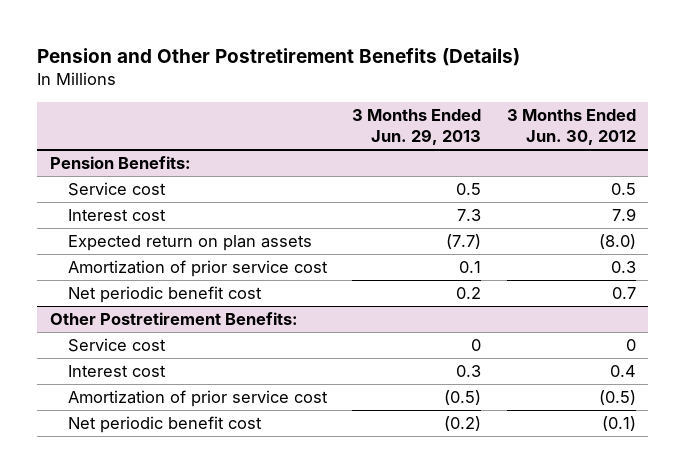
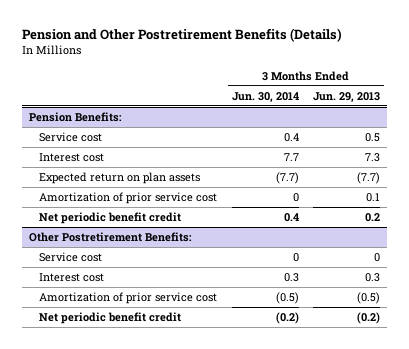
[506,109,636,146] 3 Months Ended Jun. 30, 2012 -> none
none -> [231,91,299,102] Jun. 30, 2014
[67,286,262,304] Net periodic benefit cost -> [38,212,181,225] Net periodic benefit credit
[67,416,262,434] Net periodic benefit cost -> [38,312,181,325] Net periodic benefit credit

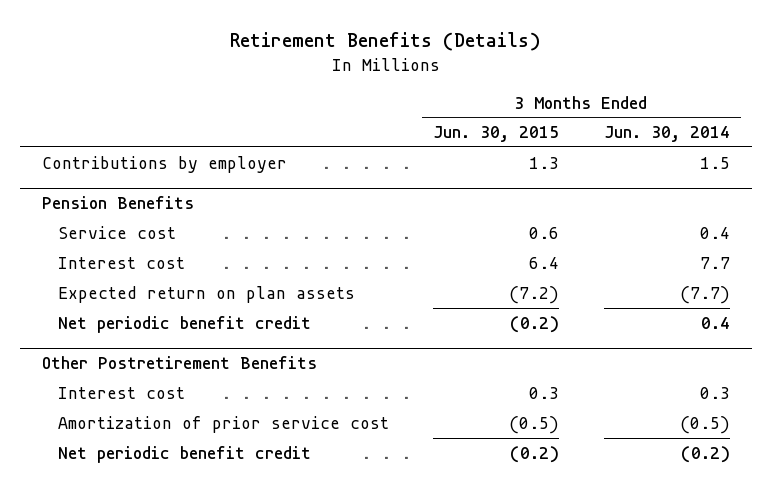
[21,28,342,43] Pension and Other Postretirement Benefits (Details) -> [229,32,541,52] Retirement Benefits (Details)
[313,91,381,102] Jun. 29, 2013 -> none
none -> [433,126,560,143] Jun. 30, 2015
none -> [42,155,288,173] Contributions by employer
[29,112,123,123] Pension Benefits: -> [42,196,195,210] Pension Benefits
[38,192,217,205] Amortization of prior service cost -> none
[38,252,102,263] Service cost -> none
[29,232,193,243] Other Postretirement Benefits: -> [42,356,318,370] Other Postretirement Benefits

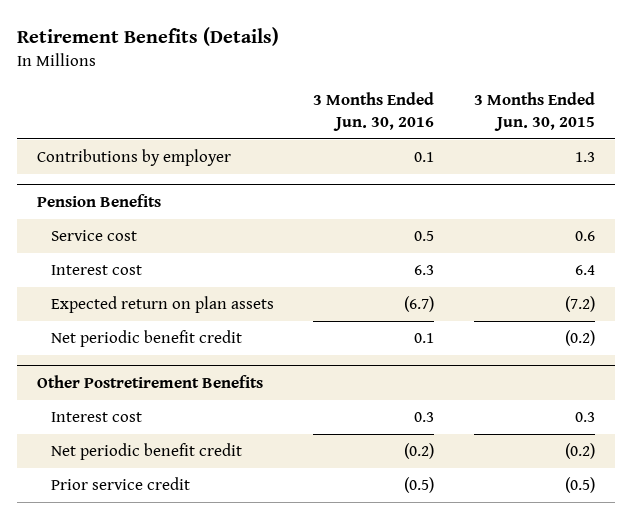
[603,126,730,143] Jun. 30, 2014 -> none
none -> [313,92,435,132] 3 Months Ended Jun. 30, 2016
[57,415,389,433] Amortization of prior service cost -> none
none -> [50,477,190,491] Prior service credit

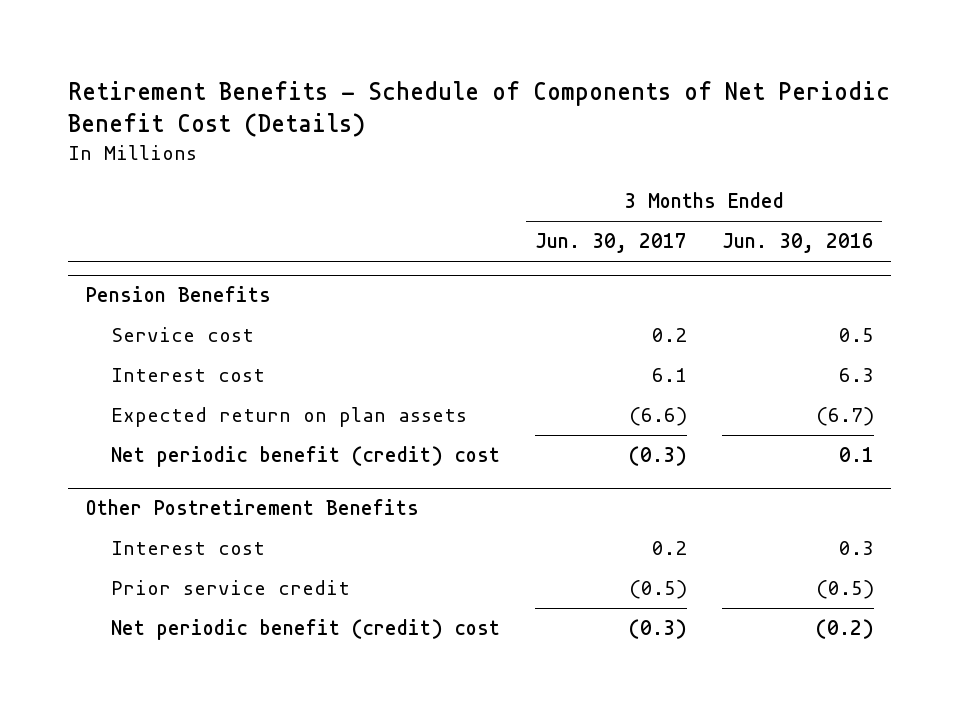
[16,27,279,47] Retirement Benefits (Details) -> [68,81,891,138] Retirement Benefits - Schedule of Components of Net Periodic Benefit Cost (Details)
[474,92,596,132] 3 Months Ended Jun. 30, 2015 -> none
none -> [534,233,687,254] Jun. 30, 2017
[36,149,231,167] Contributions by employer -> none
[50,330,242,348] Net periodic benefit credit -> [110,446,500,468] Net periodic benefit (credit) cost
[50,443,242,461] Net periodic benefit credit -> none
none -> [110,619,500,641] Net periodic benefit (credit) cost

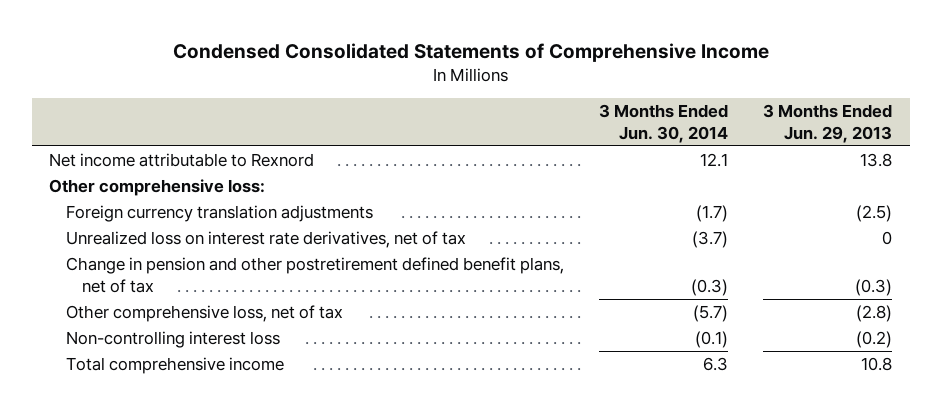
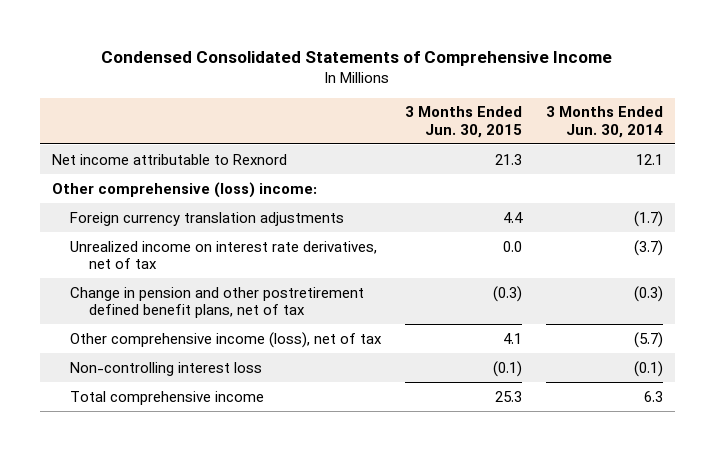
[763,104,893,143] 3 Months Ended Jun. 29, 2013 -> none
none -> [405,106,523,138] 3 Months Ended Jun. 30, 2015
[49,179,266,197] Other comprehensive loss: -> [51,181,317,198] Other comprehensive (loss) income:
[65,231,466,249] Unrealized loss on interest rate derivatives, net of tax -> [70,240,378,269] Unrealized income on interest rate derivatives, net of tax
[65,305,343,323] Other comprehensive loss, net of tax -> [70,331,383,348] Other comprehensive income (loss), net of tax

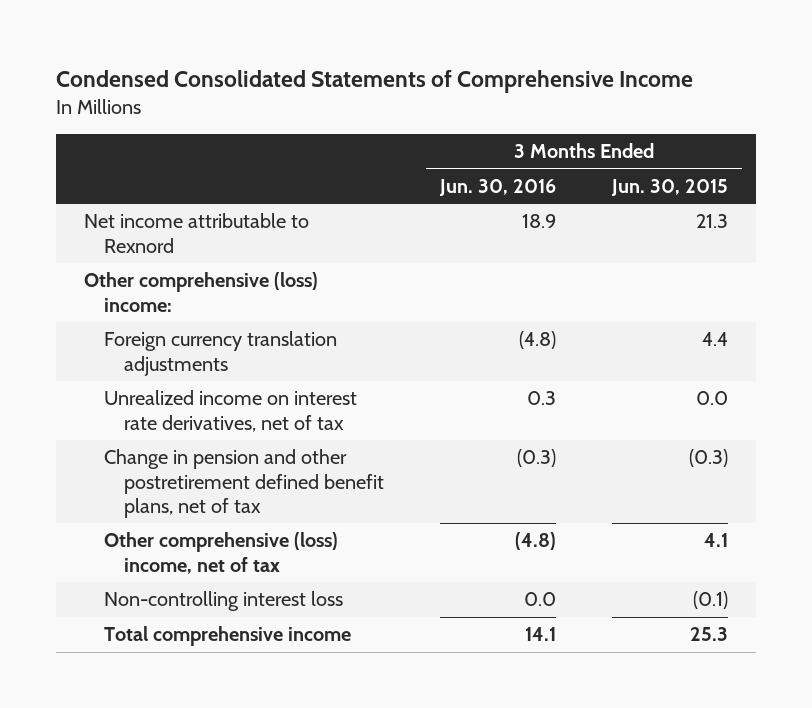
[546,106,664,138] 3 Months Ended Jun. 30, 2014 -> none
none -> [439,178,557,196] Jun. 30, 2016
[70,331,383,348] Other comprehensive income (loss), net of tax -> [104,532,339,574] Other comprehensive (loss) income, net of tax

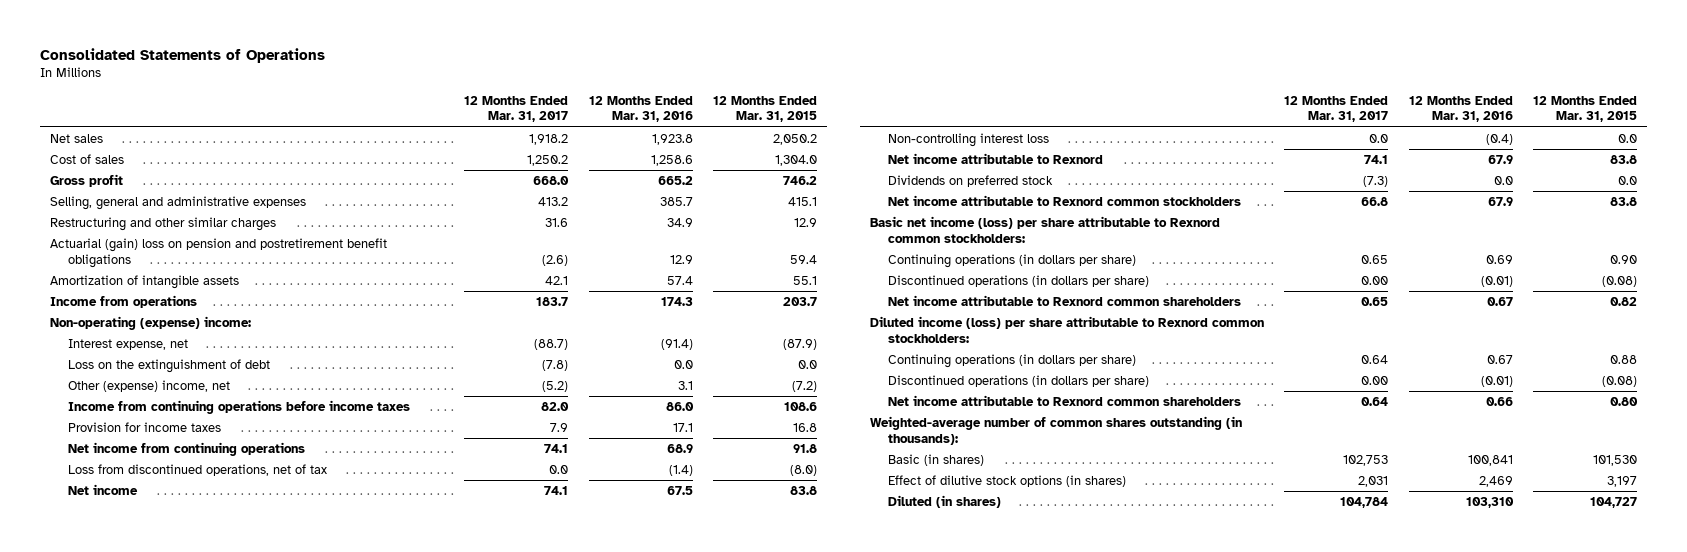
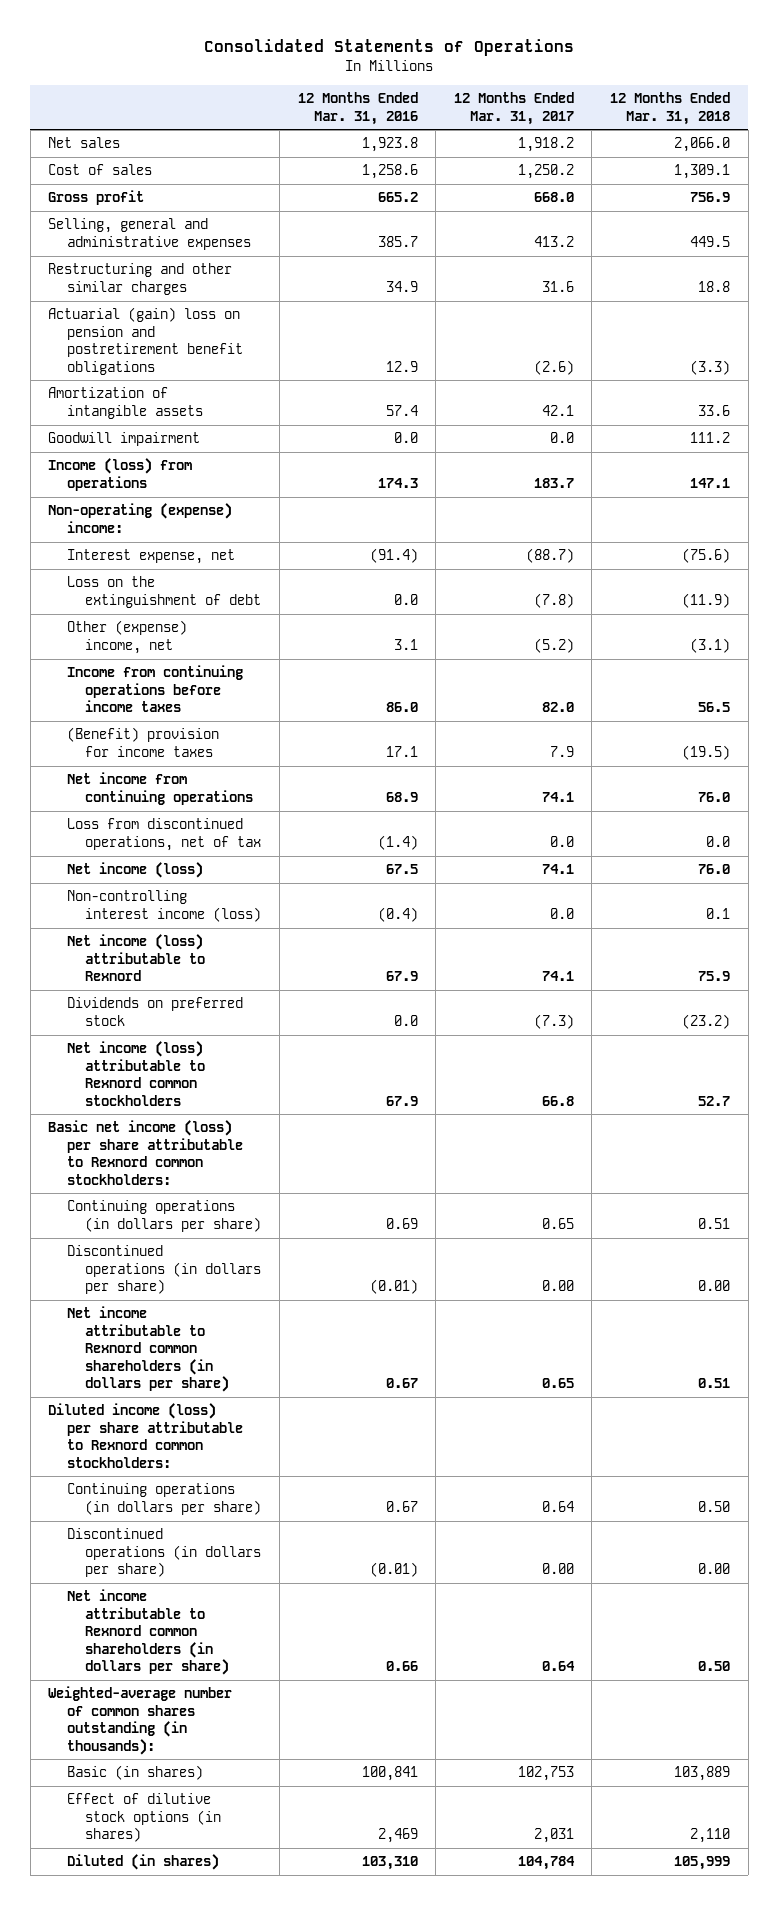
[713,95,818,123] 12 Months Ended Mar. 31, 2015 -> none
none -> [610,92,731,125] 12 Months Ended Mar. 31, 2018
none -> [48,432,201,447] Goodwill impairment
[49,294,197,308] Income from operations -> [48,458,193,491] Income (loss) from operations
[68,421,222,432] Provision for income taxes -> [66,727,219,757] (Benefit) provision for income taxes
[68,483,139,495] Net income -> [66,862,203,879] Net income (loss)
[888,132,1050,147] Non-controlling interest loss -> [66,890,262,922] Non-controlling interest income (loss)
[888,152,1104,164] Net income attributable to Rexnord -> [66,934,206,982] Net income (loss) attributable to Rexnord
[888,194,1242,206] Net income attributable to Rexnord common stockholders -> [66,1041,206,1106] Net income (loss) attributable to Rexnord common stockholders
[888,294,1242,306] Net income attributable to Rexnord common shareholders -> [66,1306,230,1393] Net income attributable to Rexnord common shareholders (in dollars per share)
[888,394,1242,406] Net income attributable to Rexnord common shareholders -> [66,1589,230,1676] Net income attributable to Rexnord common shareholders (in dollars per share)

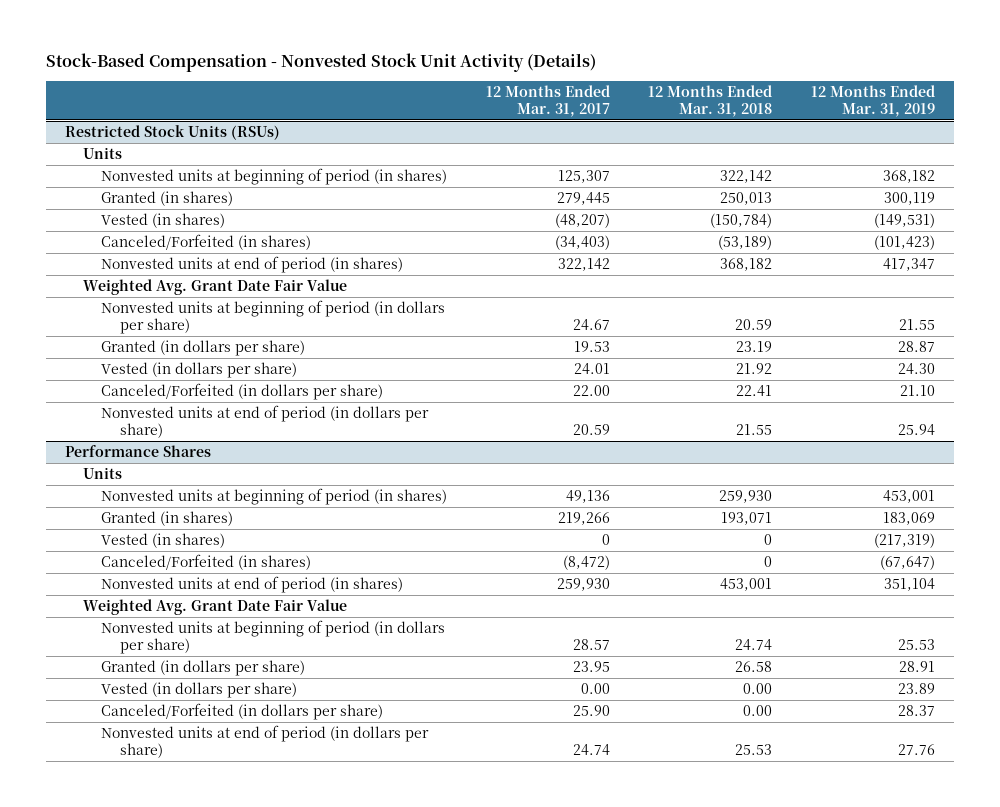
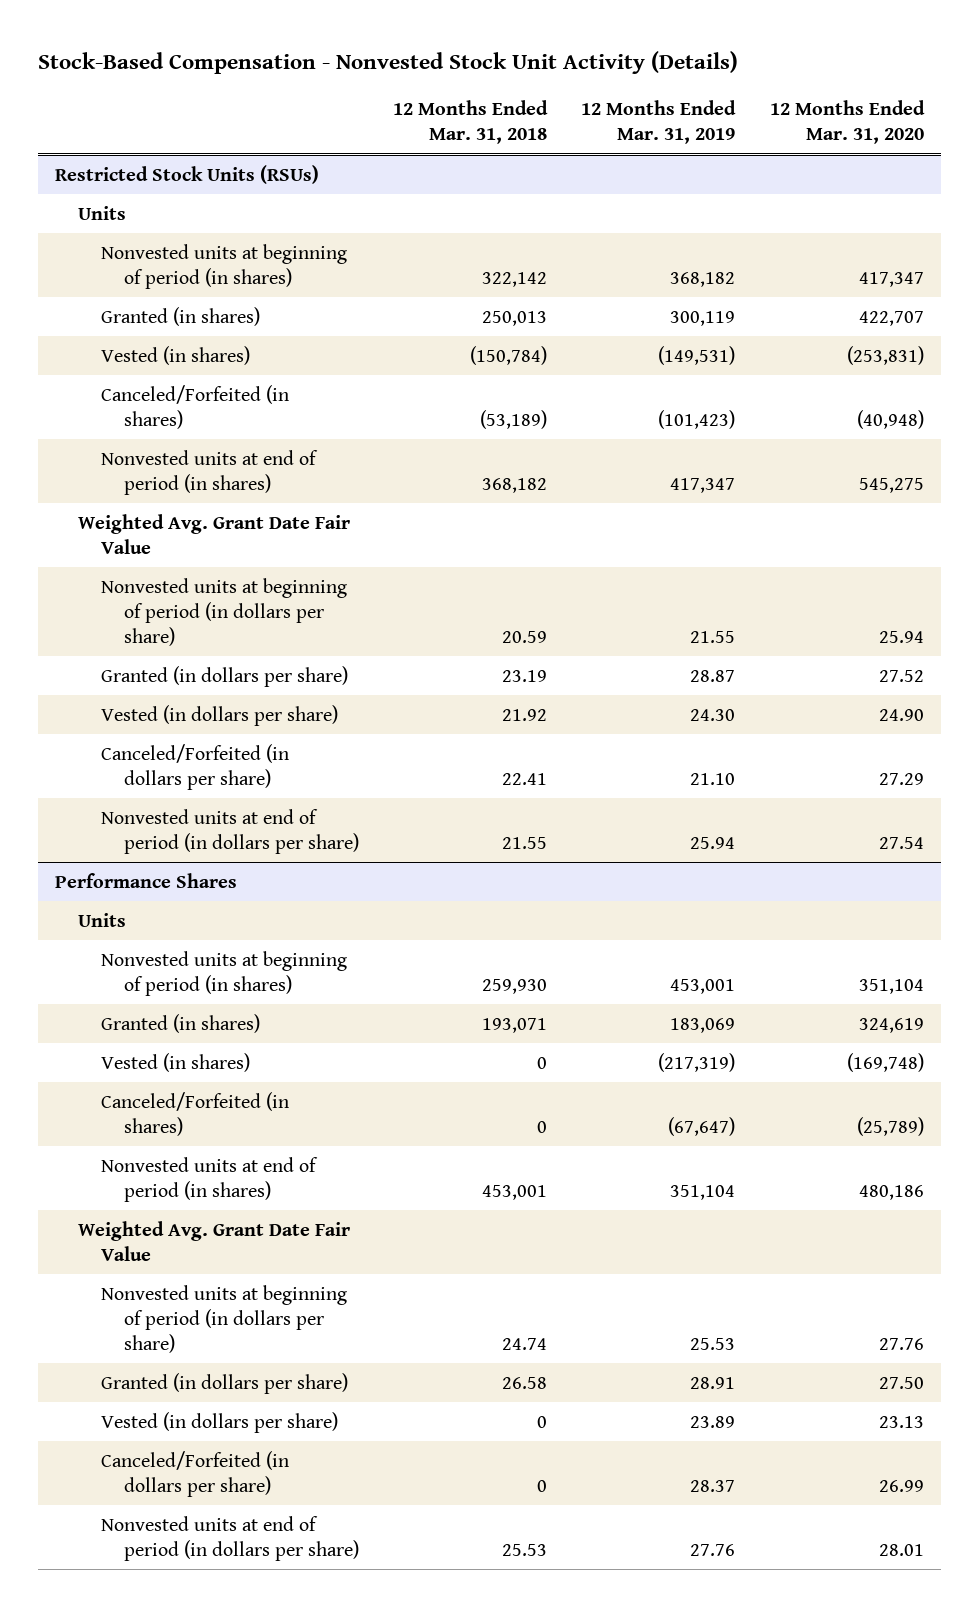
[485,85,610,117] 12 Months Ended Mar. 31, 2017 -> none
none -> [769,100,925,145] 12 Months Ended Mar. 31, 2020
[743,683,773,695] 0.00 -> [537,1415,548,1428] 0
[743,705,773,717] 0.00 -> [537,1479,548,1492] 0

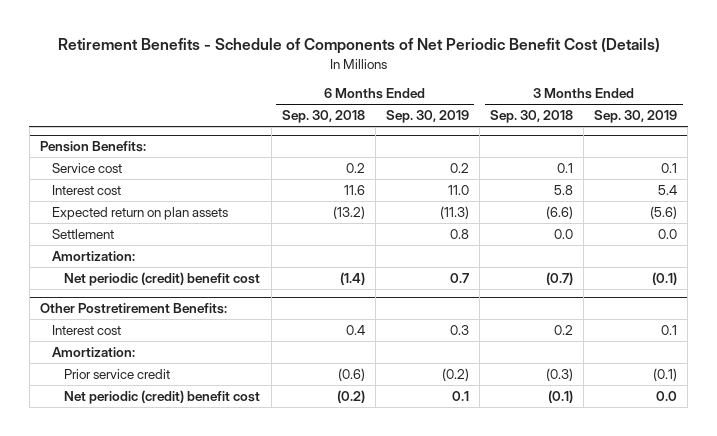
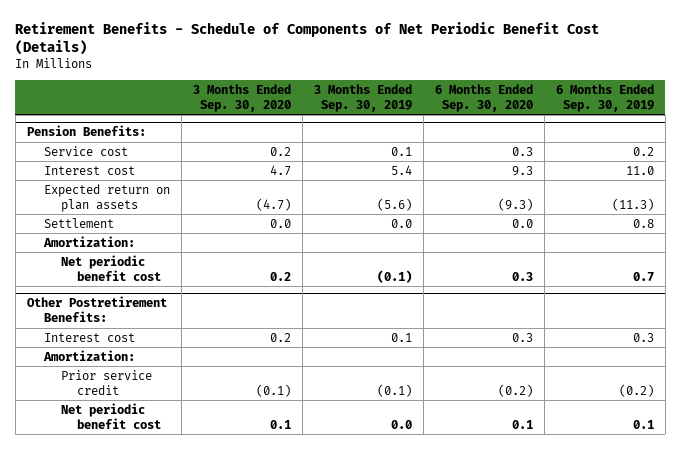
[281,110,365,124] Sep. 30, 2018 -> none
[490,110,574,124] Sep. 30, 2018 -> none
none -> [192,83,291,112] 3 Months Ended Sep. 30, 2020
none -> [434,83,533,112] 6 Months Ended Sep. 30, 2020
[64,271,261,286] Net periodic (credit) benefit cost -> [60,254,162,281] Net periodic benefit cost
[64,389,261,404] Net periodic (credit) benefit cost -> [60,402,162,429] Net periodic benefit cost

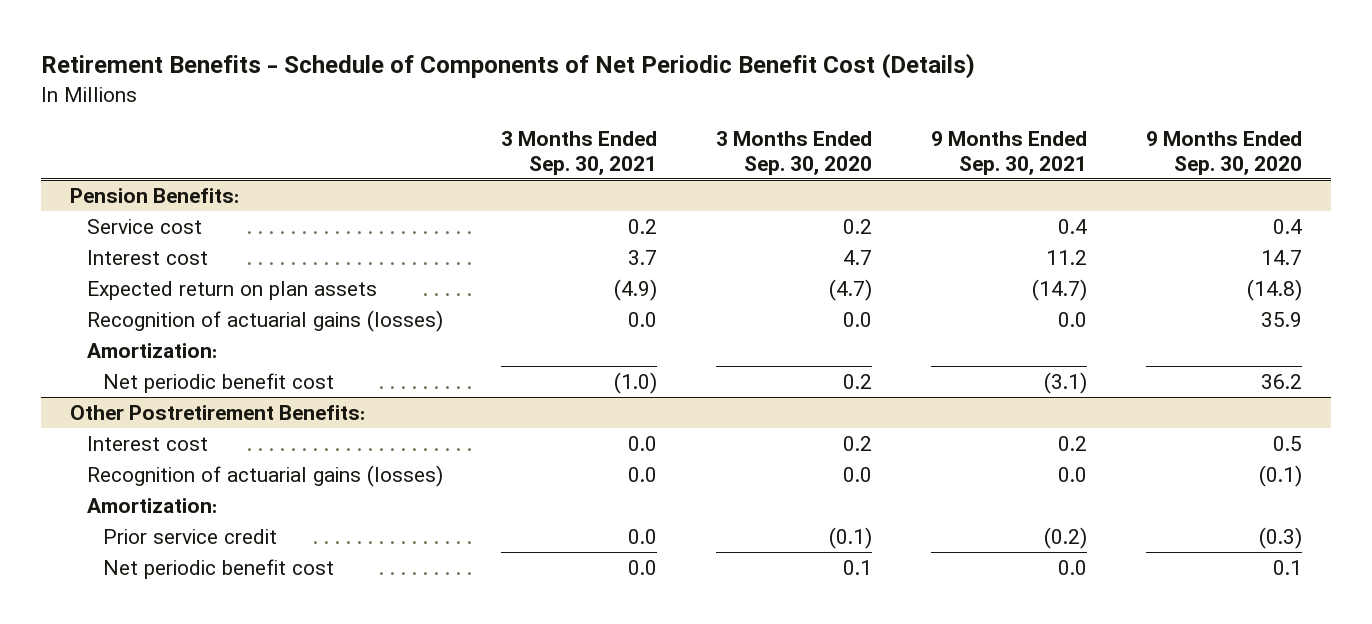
[313,83,412,112] 3 Months Ended Sep. 30, 2019 -> none
[434,83,533,112] 6 Months Ended Sep. 30, 2020 -> none
[555,83,654,112] 6 Months Ended Sep. 30, 2019 -> none
none -> [501,131,658,175] 3 Months Ended Sep. 30, 2021
none -> [930,131,1087,175] 9 Months Ended Sep. 30, 2021
none -> [1145,131,1302,175] 9 Months Ended Sep. 30, 2020
[43,217,114,228] Settlement -> none
none -> [86,310,443,333] Recognition of actuarial gains (losses)
none -> [86,465,443,488] Recognition of actuarial gains (losses)

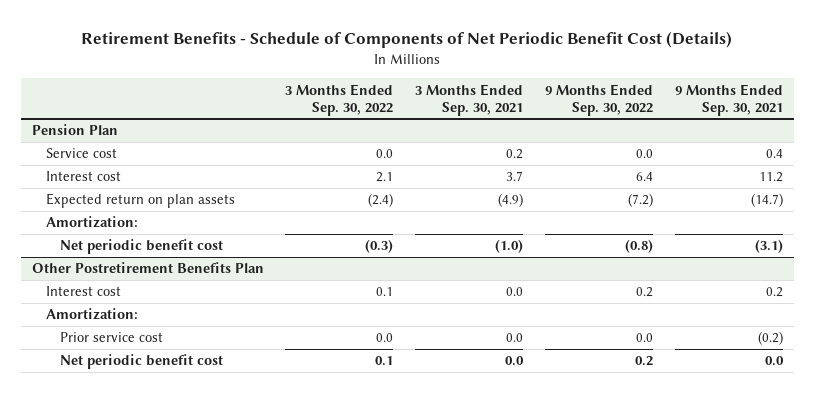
[716,131,873,175] 3 Months Ended Sep. 30, 2020 -> none
[1145,131,1302,175] 9 Months Ended Sep. 30, 2020 -> none
none -> [285,83,394,116] 3 Months Ended Sep. 30, 2022
none -> [544,83,653,116] 9 Months Ended Sep. 30, 2022
[70,188,240,204] Pension Benefits: -> [31,124,118,136] Pension Plan
[86,310,443,333] Recognition of actuarial gains (losses) -> none
[70,405,366,421] Other Postretirement Benefits: -> [31,262,264,274] Other Postretirement Benefits Plan
[86,465,443,488] Recognition of actuarial gains (losses) -> none
[103,529,278,545] Prior service credit -> [59,332,163,343] Prior service cost

